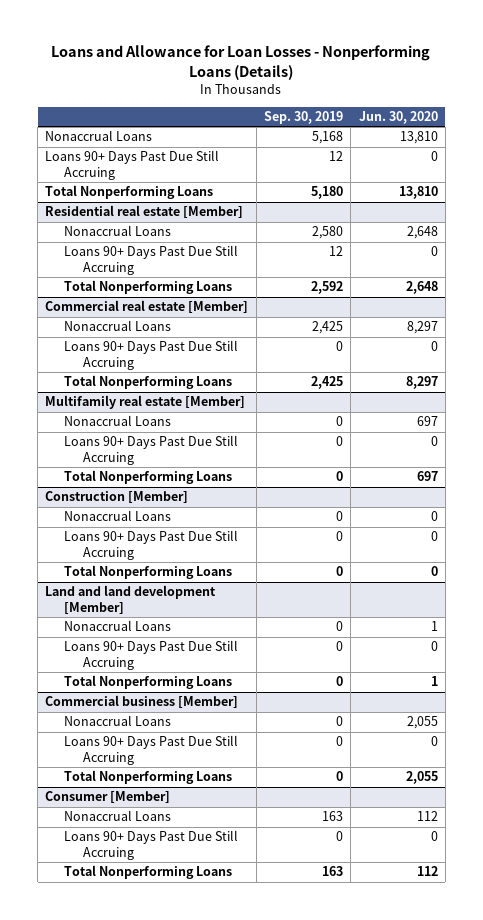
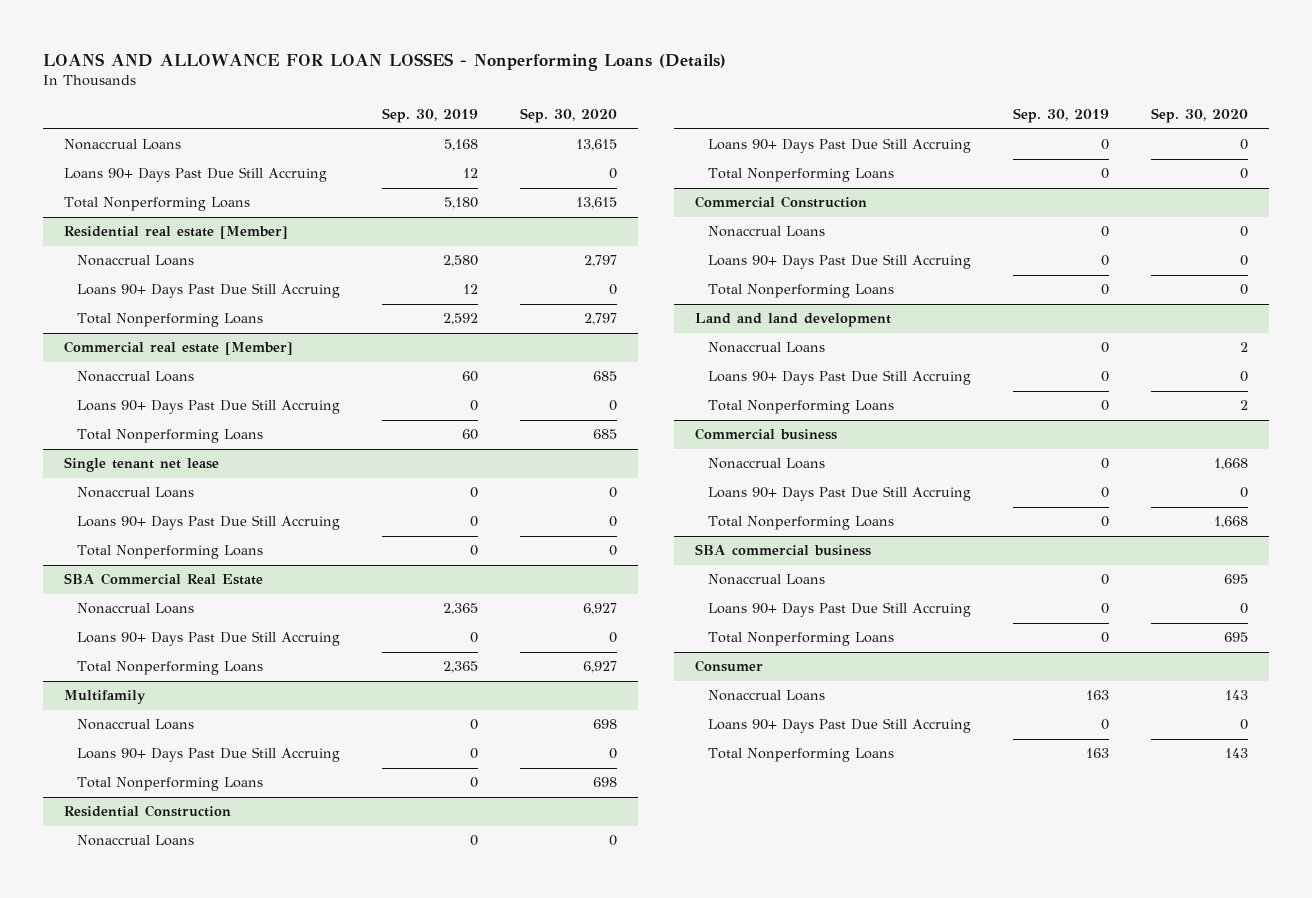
[51,45,431,80] Loans and Allowance for Loan Losses - Nonperforming Loans (Details) -> [43,52,727,71] LOANS AND ALLOWANCE FOR LOAN LOSSES - Nonperforming Loans (Details)
[358,111,438,125] Jun. 30, 2020 -> none
none -> [519,108,617,124] Sep. 30, 2020
[311,321,343,335] 2,425 -> [462,371,479,383] 60
[45,395,246,410] Multifamily real estate [Member] -> none
[310,376,343,390] 2,425 -> [462,429,479,441] 60
none -> [63,457,219,473] Single tenant net lease
[45,491,189,504] Construction [Member] -> none
none -> [63,573,263,586] SBA Commercial Real Estate
none -> [77,603,195,615] Nonaccrual Loans
none -> [77,631,341,647] Loans 90+ Days Past Due Still Accruing
none -> [77,661,264,676] Total Nonperforming Loans
none -> [63,690,146,705] Multifamily
[45,585,217,615] Land and land development [Member] -> none
none -> [63,805,231,818] Residential Construction
[45,695,239,709] Commercial business [Member] -> none
none -> [694,196,867,209] Commercial Construction
none -> [694,313,891,328] Land and land development
none -> [708,342,826,354] Nonaccrual Loans
none -> [708,370,972,386] Loans 90+ Days Past Due Still Accruing
none -> [708,400,895,415] Total Nonperforming Loans
none -> [694,428,837,441] Commercial business
none -> [708,458,826,470] Nonaccrual Loans
none -> [708,486,972,502] Loans 90+ Days Past Due Still Accruing
none -> [708,516,895,531] Total Nonperforming Loans
none -> [694,544,871,557] SBA commercial business
none -> [708,574,826,586] Nonaccrual Loans
none -> [708,602,972,618] Loans 90+ Days Past Due Still Accruing
none -> [708,632,895,647] Total Nonperforming Loans
[45,791,171,804] Consumer [Member] -> [694,660,763,673] Consumer

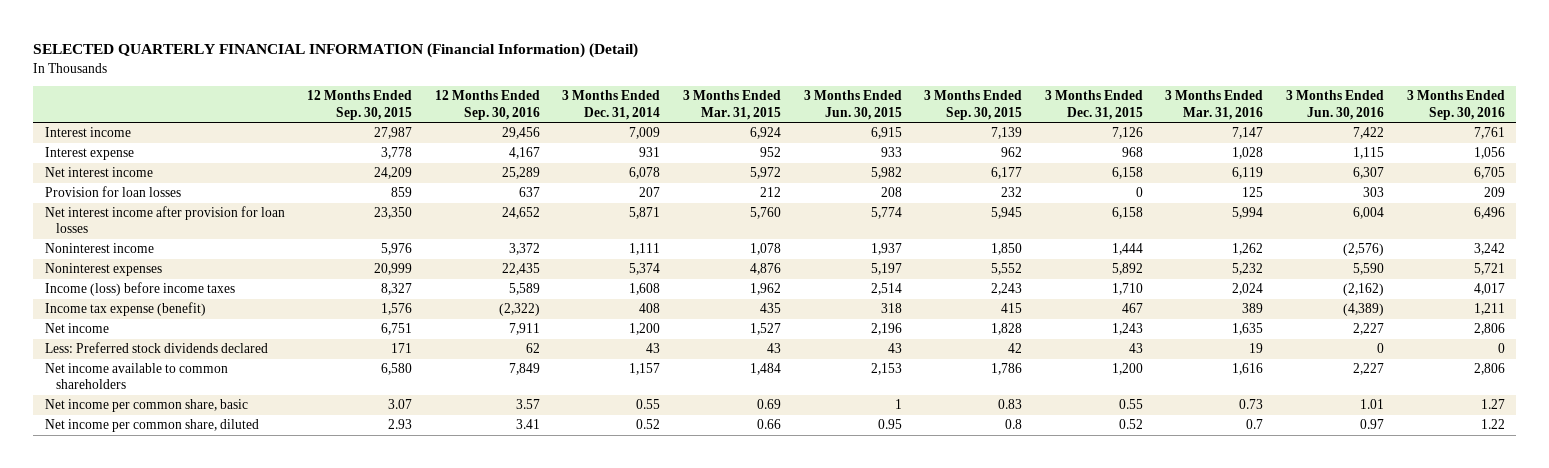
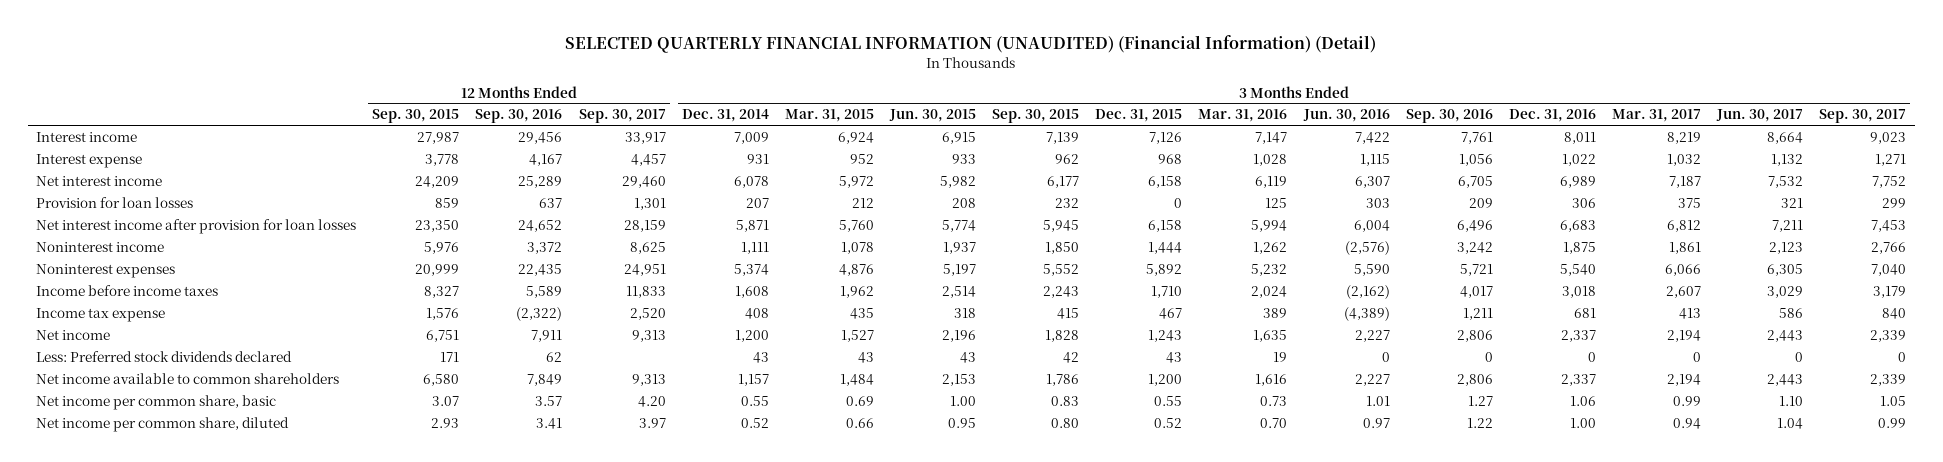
[33,43,639,59] SELECTED QUARTERLY FINANCIAL INFORMATION (Financial Information) (Detail) -> [565,35,1377,54] SELECTED QUARTERLY FINANCIAL INFORMATION (UNAUDITED) (Financial Information) (Detail)
none -> [578,109,666,124] Sep. 30, 2017
none -> [1508,109,1596,123] Dec. 31, 2016
none -> [1612,109,1702,123] Mar. 31, 2017
none -> [1716,109,1804,123] Jun. 30, 2017
none -> [1819,109,1907,124] Sep. 30, 2017
[44,282,235,297] Income (loss) before income taxes -> [36,284,219,296] Income before income taxes
[44,302,206,317] Income tax expense (benefit) -> [36,307,166,322] Income tax expense
[894,399,902,410] 1 -> [950,395,977,406] 1.00
[1005,419,1023,430] 0.8 -> [1051,417,1080,428] 0.80
[1246,419,1264,430] 0.7 -> [1260,417,1288,428] 0.70

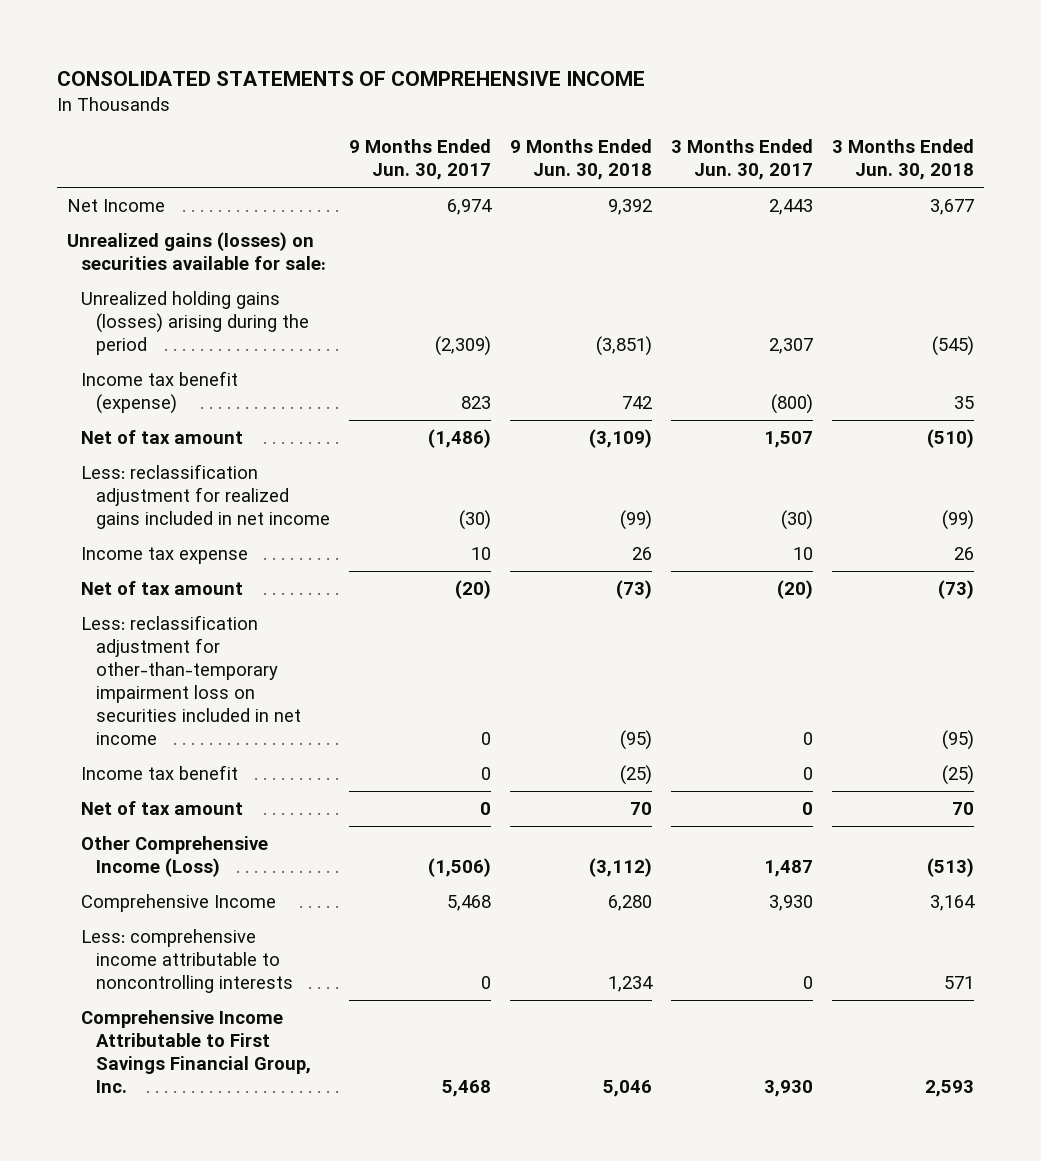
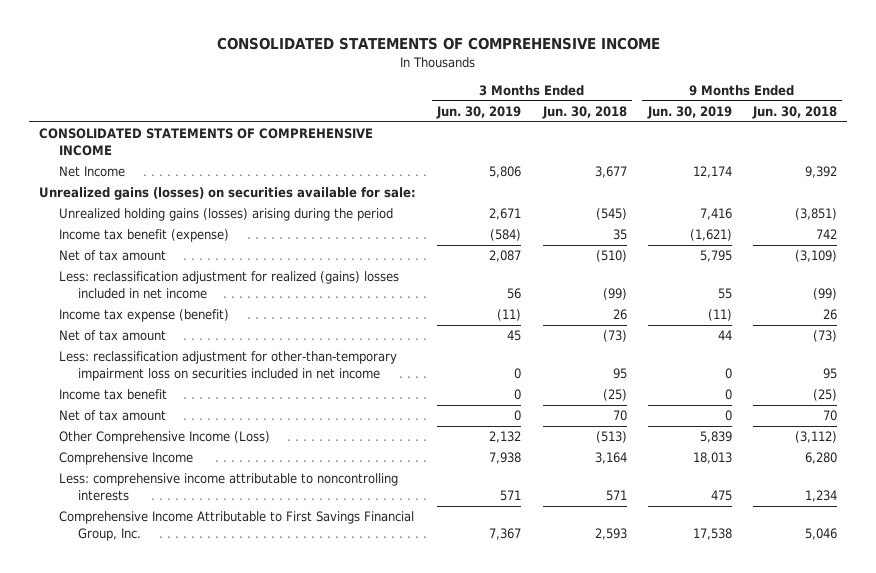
[348,139,491,181] 9 Months Ended Jun. 30, 2017 -> none
[671,139,814,181] 3 Months Ended Jun. 30, 2017 -> none
none -> [436,106,522,120] Jun. 30, 2019
none -> [646,106,732,120] Jun. 30, 2019
none -> [39,128,374,157] CONSOLIDATED STATEMENTS OF COMPREHENSIVE INCOME
[81,463,330,529] Less: reclassification adjustment for realized gains included in net income -> [58,271,399,300] Less: reclassification adjustment for realized (gains) losses included in net income
[81,546,249,564] Income tax expense -> [58,309,229,323] Income tax expense (benefit)
[620,730,653,751] (95) -> [822,368,837,380] 95
[942,730,975,751] (95) -> [612,368,627,380] 95

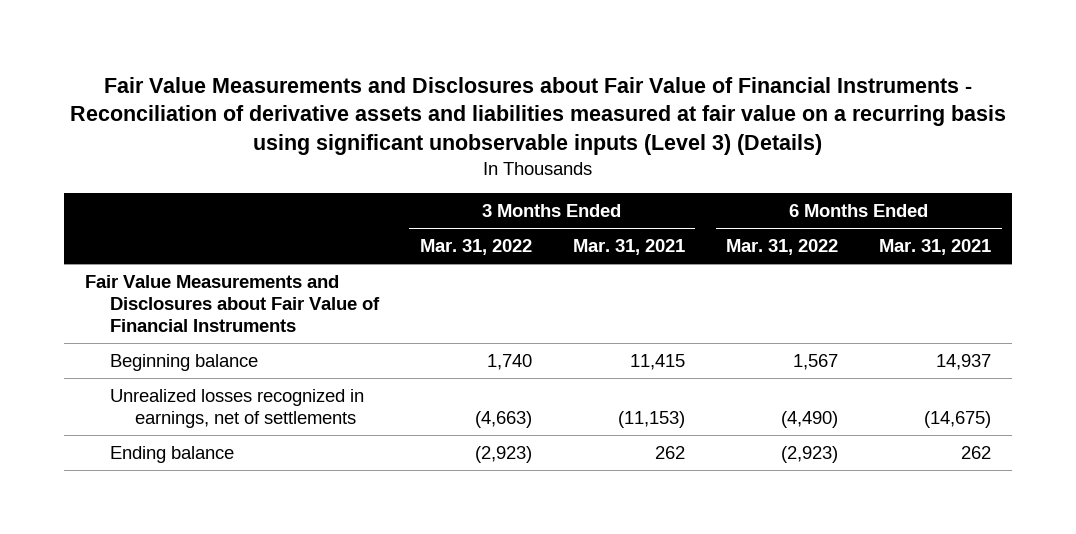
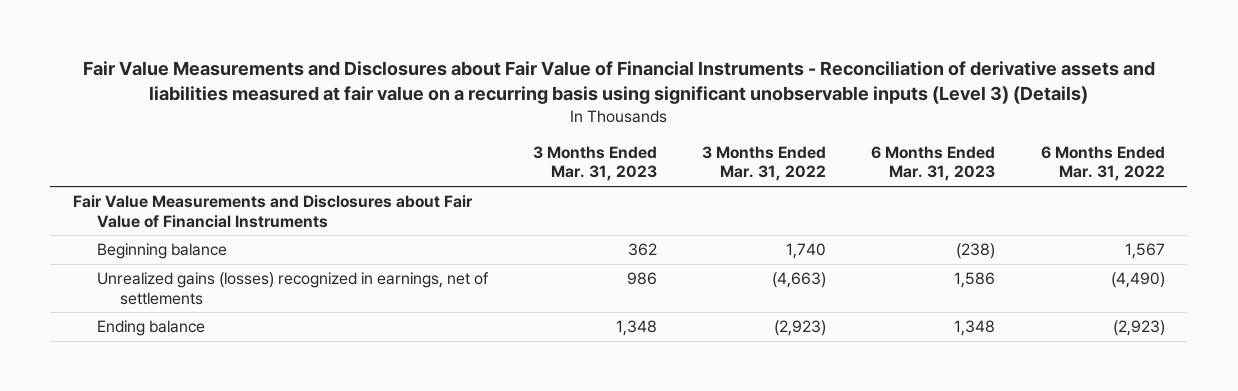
[572,238,685,255] Mar. 31, 2021 -> none
[879,238,992,255] Mar. 31, 2021 -> none
none -> [532,145,657,182] 3 Months Ended Mar. 31, 2023
none -> [871,145,996,182] 6 Months Ended Mar. 31, 2023
[109,388,364,428] Unrealized losses recognized in earnings, net of settlements -> [96,272,489,305] Unrealized gains (losses) recognized in earnings, net of settlements

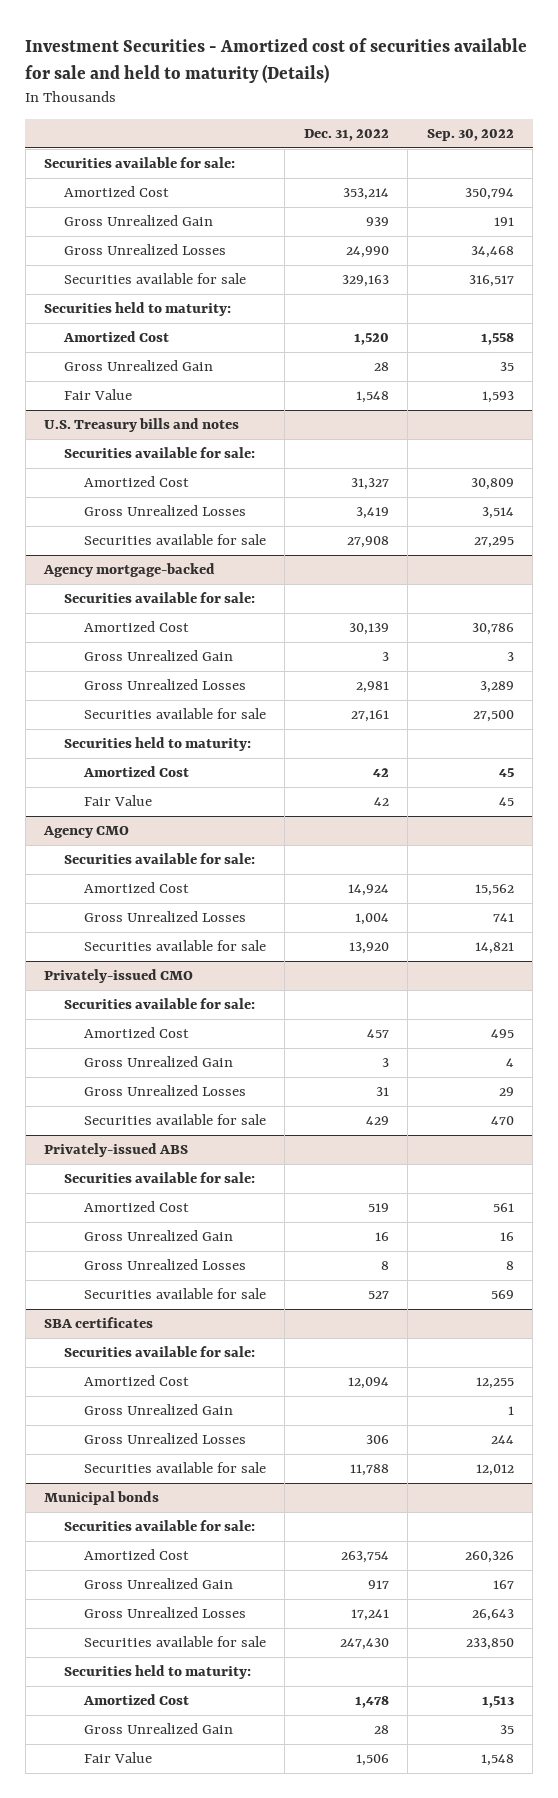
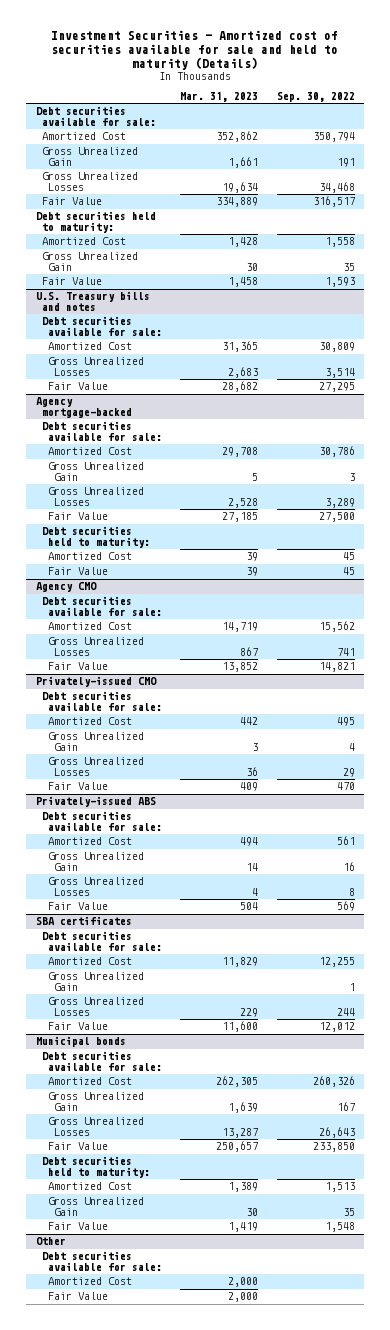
[303,129,389,142] Dec. 31, 2022 -> none
none -> [180,92,259,103] Mar. 31, 2023
[44,157,236,169] Securities available for sale: -> [35,106,156,126] Debt securities available for sale:
[63,273,246,285] Securities available for sale -> [41,197,102,206] Fair Value
[44,302,232,317] Securities held to maturity: -> [35,211,156,233] Debt securities held to maturity:
[63,447,255,459] Securities available for sale: -> [41,316,163,336] Debt securities available for sale:
[83,534,266,546] Securities available for sale -> [48,382,109,391] Fair Value
[63,592,255,604] Securities available for sale: -> [41,421,163,441] Debt securities available for sale:
[83,708,266,720] Securities available for sale -> [48,512,109,521] Fair Value
[63,737,251,752] Securities held to maturity: -> [41,526,151,548] Debt securities held to maturity:
[63,853,255,865] Securities available for sale: -> [41,596,163,616] Debt securities available for sale:
[83,940,266,952] Securities available for sale -> [48,662,109,671] Fair Value
[63,998,255,1010] Securities available for sale: -> [41,691,163,711] Debt securities available for sale:
[83,1114,266,1126] Securities available for sale -> [48,782,109,791] Fair Value
[63,1172,255,1184] Securities available for sale: -> [41,811,163,831] Debt securities available for sale:
[83,1288,266,1300] Securities available for sale -> [48,902,109,911] Fair Value
[63,1346,255,1358] Securities available for sale: -> [41,931,163,951] Debt securities available for sale:
[83,1462,266,1474] Securities available for sale -> [48,1022,109,1031] Fair Value
[63,1520,255,1532] Securities available for sale: -> [41,1051,163,1071] Debt securities available for sale:
[83,1636,266,1648] Securities available for sale -> [48,1142,109,1151] Fair Value
[63,1665,251,1680] Securities held to maturity: -> [41,1156,151,1178] Debt securities held to maturity:
none -> [35,1237,66,1246] Other
none -> [41,1251,163,1271] Debt securities available for sale:
none -> [48,1277,133,1286] Amortized Cost
none -> [48,1292,109,1301] Fair Value

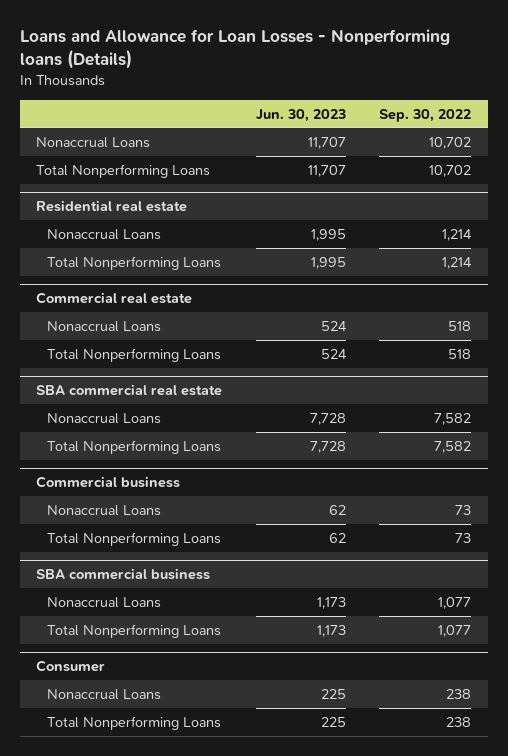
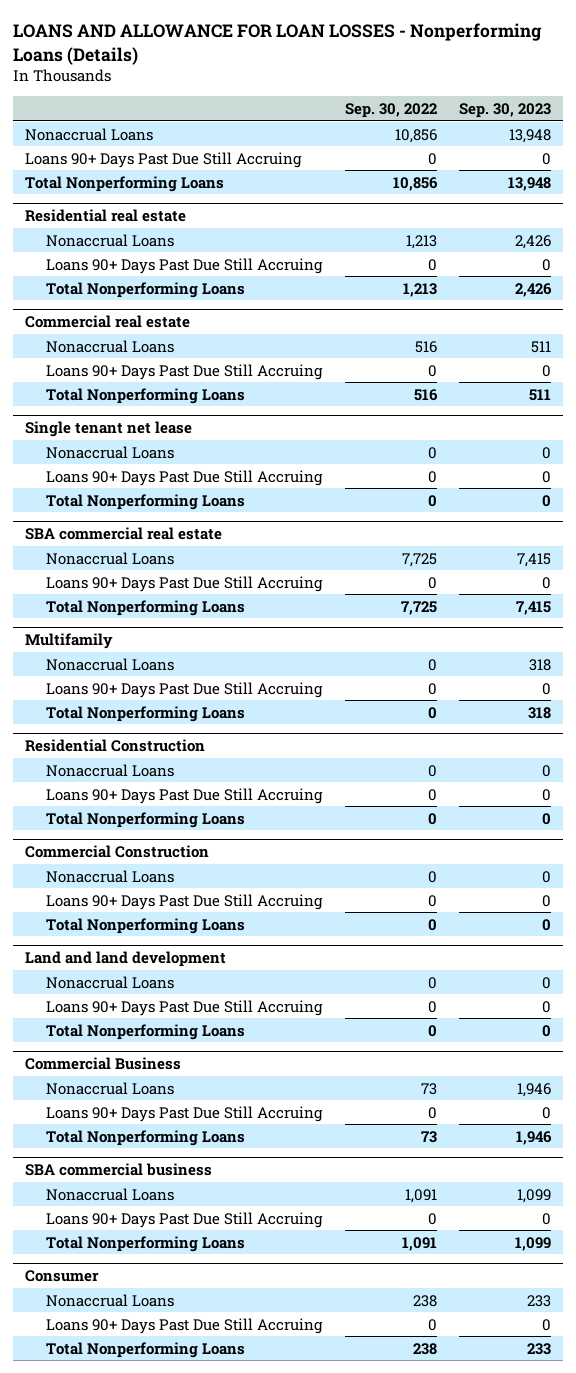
[19,29,450,70] Loans and Allowance for Loan Losses - Nonperforming loans (Details) -> [13,23,543,65] LOANS AND ALLOWANCE FOR LOAN LOSSES - Nonperforming Loans (Details)
[255,108,346,122] Jun. 30, 2023 -> none
none -> [459,103,552,119] Sep. 30, 2023
[429,136,472,149] 10,702 -> [394,128,437,143] 10,856
none -> [24,151,302,168] Loans 90+ Days Past Due Still Accruing
[429,164,472,177] 10,702 -> [392,176,438,191] 10,856
[442,228,473,241] 1,214 -> [405,234,437,249] 1,213
none -> [45,257,323,274] Loans 90+ Days Past Due Still Accruing
[442,256,473,269] 1,214 -> [402,282,437,297] 1,213
[448,320,472,331] 518 -> [414,340,437,353] 516
none -> [45,363,323,380] Loans 90+ Days Past Due Still Accruing
[448,348,472,359] 518 -> [413,388,438,401] 516
none -> [24,420,192,437] Single tenant net lease
none -> [45,445,174,459] Nonaccrual Loans
none -> [45,469,323,486] Loans 90+ Days Past Due Still Accruing
none -> [45,493,245,510] Total Nonperforming Loans
[434,412,472,425] 7,582 -> [401,552,437,567] 7,725
none -> [45,575,323,592] Loans 90+ Days Past Due Still Accruing
[434,440,472,453] 7,582 -> [400,600,437,615] 7,725
none -> [24,632,113,649] Multifamily
none -> [45,657,174,671] Nonaccrual Loans
none -> [45,681,323,698] Loans 90+ Days Past Due Still Accruing
none -> [45,705,245,722] Total Nonperforming Loans
none -> [24,738,205,752] Residential Construction
none -> [45,763,174,777] Nonaccrual Loans
none -> [45,787,323,804] Loans 90+ Days Past Due Still Accruing
none -> [45,811,245,828] Total Nonperforming Loans
none -> [24,844,209,858] Commercial Construction
none -> [45,869,174,883] Nonaccrual Loans
none -> [45,893,323,910] Loans 90+ Days Past Due Still Accruing
none -> [45,917,245,934] Total Nonperforming Loans
none -> [24,950,226,967] Land and land development
none -> [45,975,174,989] Nonaccrual Loans
none -> [45,999,323,1016] Loans 90+ Days Past Due Still Accruing
none -> [45,1023,245,1040] Total Nonperforming Loans
[36,476,181,489] Commercial business -> [24,1056,181,1070] Commercial Business
none -> [45,1105,323,1122] Loans 90+ Days Past Due Still Accruing
[438,596,472,609] 1,077 -> [404,1188,437,1203] 1,091
none -> [45,1211,323,1228] Loans 90+ Days Past Due Still Accruing
[438,624,472,637] 1,077 -> [401,1236,437,1251] 1,091
none -> [45,1317,323,1334] Loans 90+ Days Past Due Still Accruing

